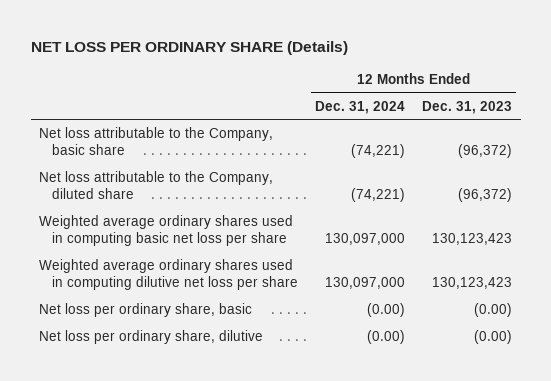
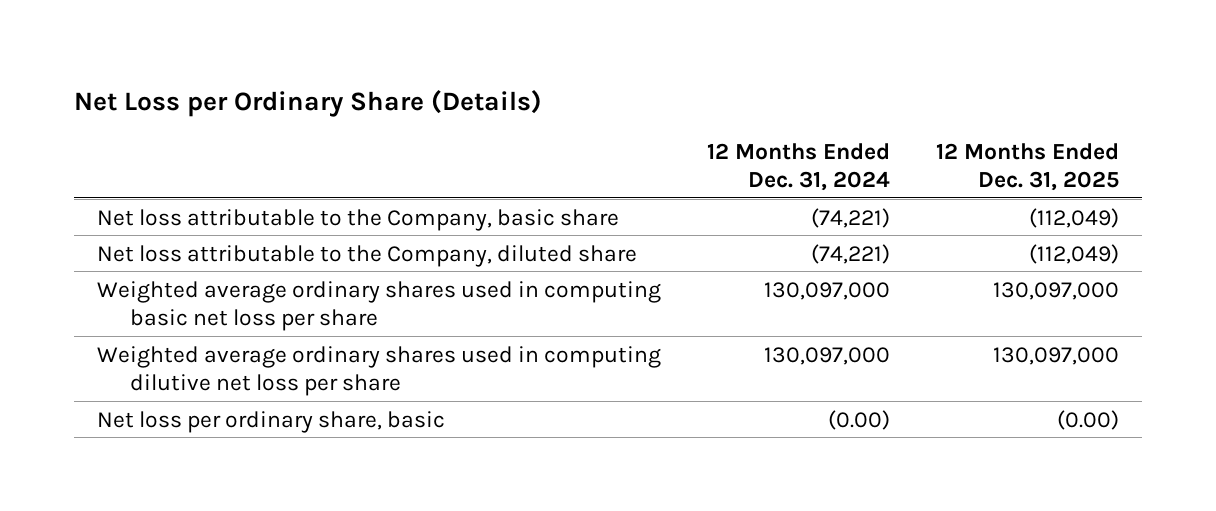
[30,40,348,55] NET LOSS PER ORDINARY SHARE (Details) -> [74,89,543,117] Net Loss per Ordinary Share (Details)
[422,100,513,114] Dec. 31, 2023 -> none
none -> [935,142,1119,191] 12 Months Ended Dec. 31, 2025
[39,330,264,345] Net loss per ordinary share, dilutive -> none

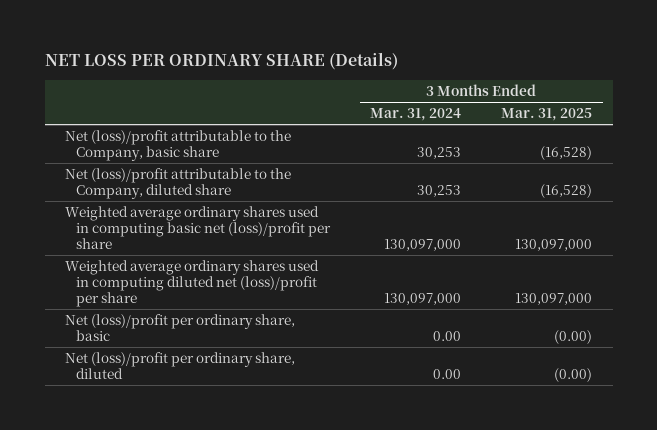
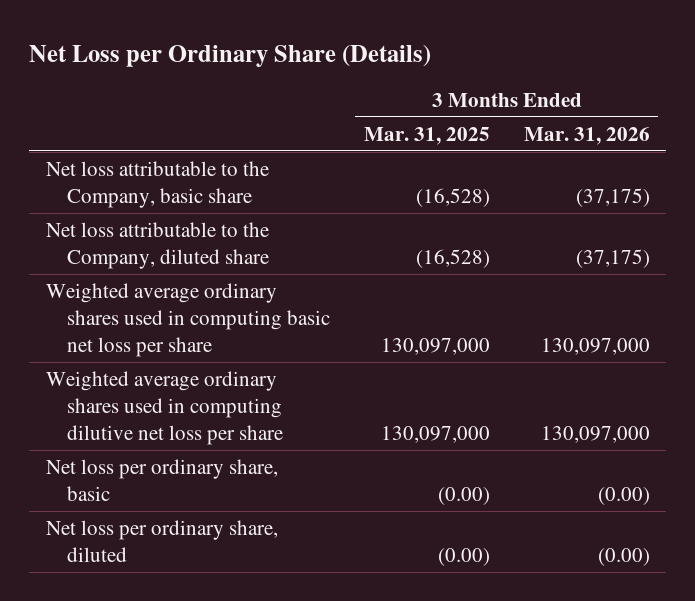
[44,51,398,70] NET LOSS PER ORDINARY SHARE (Details) -> [28,44,431,67] Net Loss per Ordinary Share (Details)
[370,108,462,122] Mar. 31, 2024 -> none
none -> [523,126,650,145] Mar. 31, 2026
[64,130,291,162] Net (loss)/profit attributable to the Company, basic share -> [45,160,269,209] Net loss attributable to the Company, basic share
[64,168,291,200] Net (loss)/profit attributable to the Company, diluted share -> [45,221,269,270] Net loss attributable to the Company, diluted share
[64,206,331,250] Weighted average ordinary shares used in computing basic net (loss)/profit per share -> [45,282,330,358] Weighted average ordinary shares used in computing basic net loss per share
[64,260,319,308] Weighted average ordinary shares used in computing diluted net (loss)/profit per share -> [45,370,283,446] Weighted average ordinary shares used in computing dilutive net loss per share
[64,314,295,342] Net (loss)/profit per ordinary share, basic -> [45,458,278,502] Net loss per ordinary share, basic
[64,352,295,380] Net (loss)/profit per ordinary share, diluted -> [45,519,278,563] Net loss per ordinary share, diluted

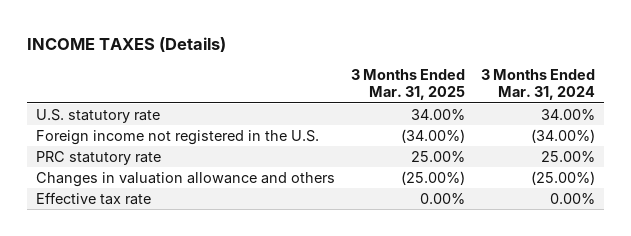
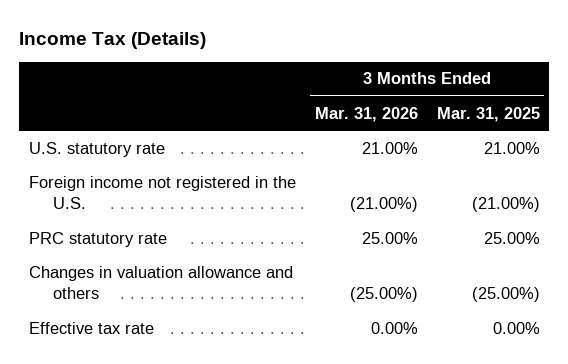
[27,36,227,52] INCOME TAXES (Details) -> [19,31,207,49] Income Tax (Details)
[481,69,596,101] 3 Months Ended Mar. 31, 2024 -> none
none -> [314,106,418,122] Mar. 31, 2026
[411,108,466,120] 34.00% -> [483,141,540,154] 21.00%
[401,128,466,143] (34.00%) -> [471,197,540,213] (21.00%)

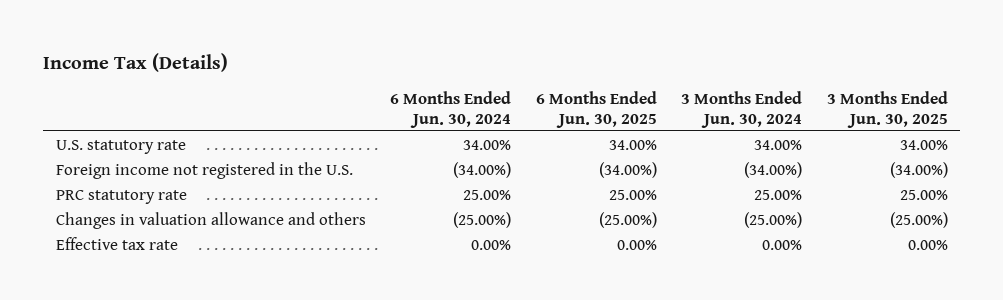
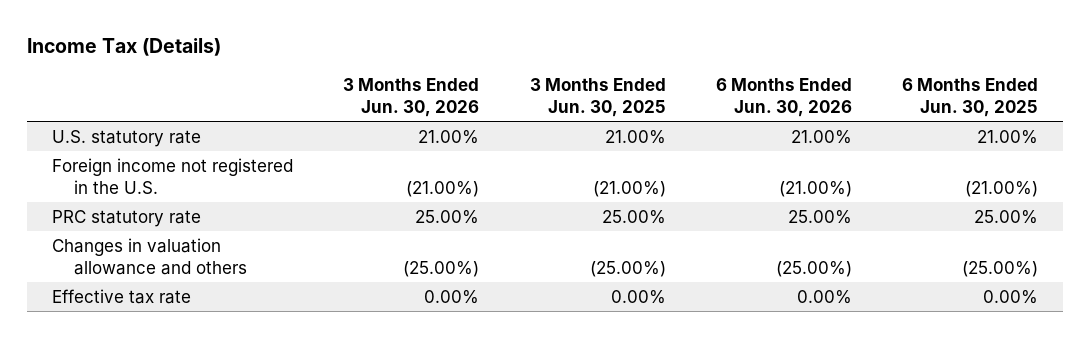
[390,90,512,128] 6 Months Ended Jun. 30, 2024 -> none
[681,90,803,128] 3 Months Ended Jun. 30, 2024 -> none
none -> [343,77,480,117] 3 Months Ended Jun. 30, 2026
none -> [715,77,852,117] 6 Months Ended Jun. 30, 2026
[608,139,657,150] 34.00% -> [976,129,1038,144] 21.00%
[899,139,948,150] 34.00% -> [604,129,666,144] 21.00%
[598,161,657,178] (34.00%) -> [964,180,1038,197] (21.00%)
[889,161,948,178] (34.00%) -> [592,180,666,197] (21.00%)

